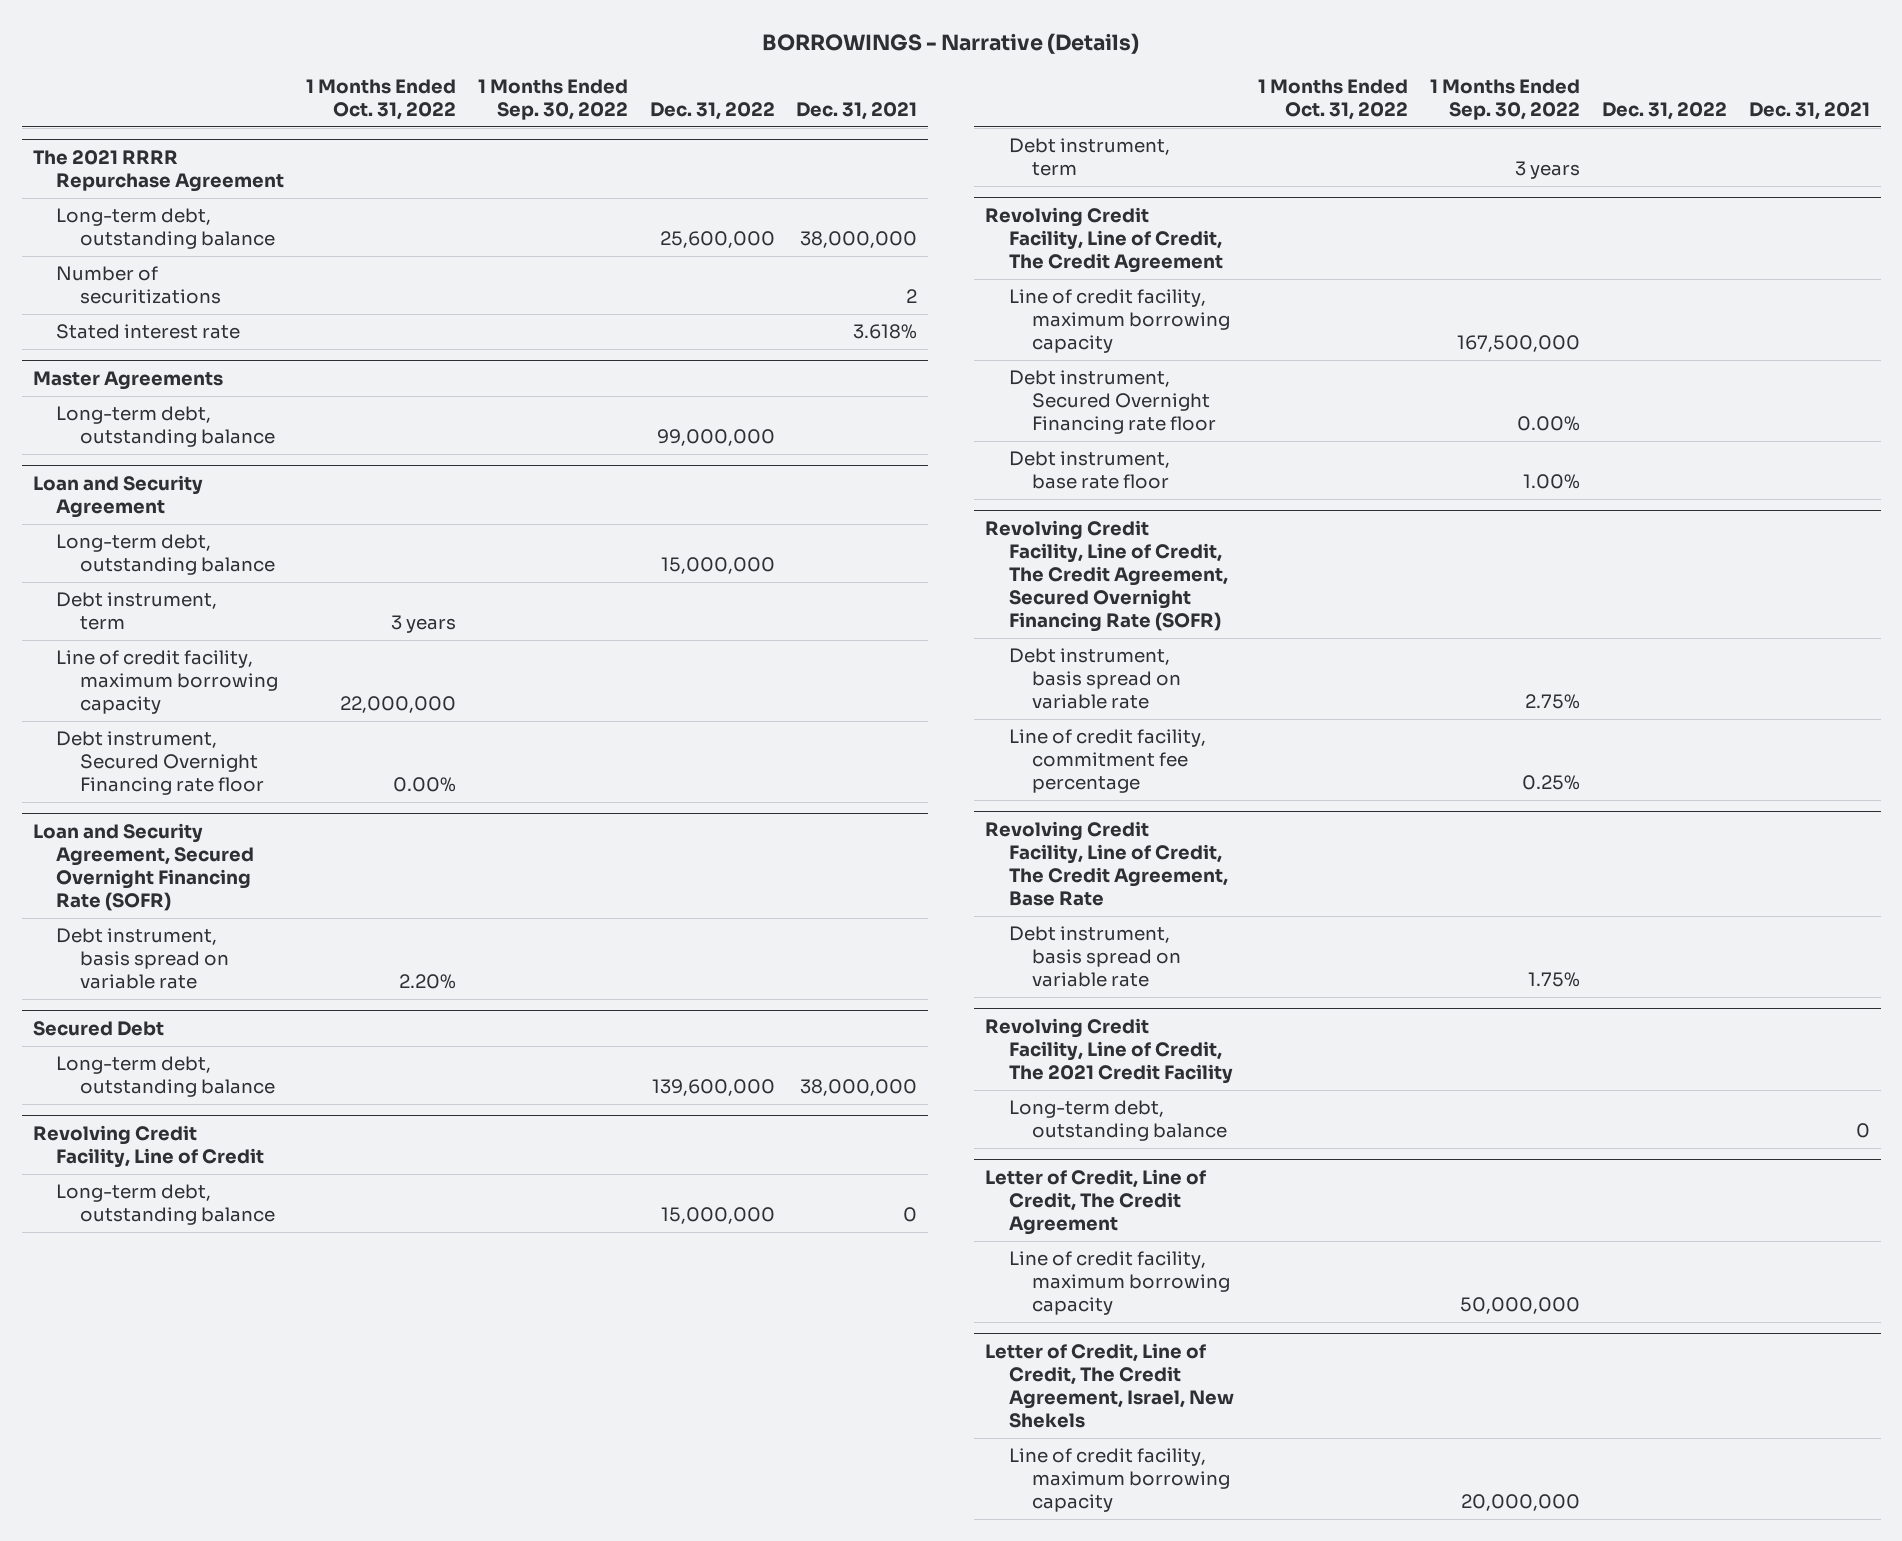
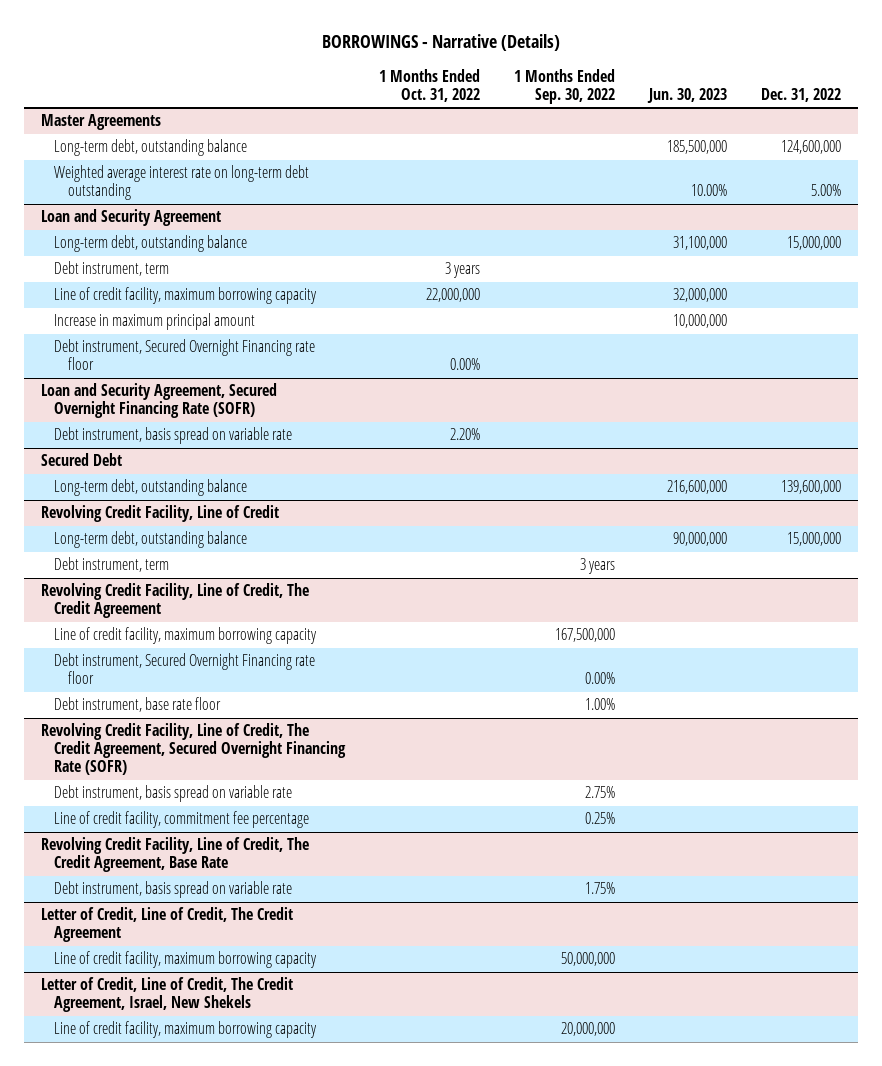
[796,101,918,120] Dec. 31, 2021 -> none
none -> [647,88,728,104] Jun. 30, 2023
[32,149,285,192] The 2021 RRRR Repurchase Agreement -> none
[56,208,275,250] Long-term debt, outstanding balance -> none
[56,266,221,305] Number of securitizations -> none
[56,324,241,340] Stated interest rate -> none
[656,429,775,447] 99,000,000 -> [781,140,842,155] 124,600,000
none -> [54,165,310,201] Weighted average interest rate on long-term debt outstanding
none -> [54,313,256,331] Increase in maximum principal amount
[985,1017,1233,1084] Revolving Credit Facility, Line of Credit, The 2021 Credit Facility -> none
[1008,1100,1228,1142] Long-term debt, outstanding balance -> none

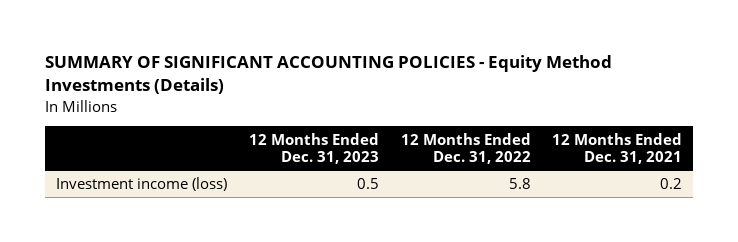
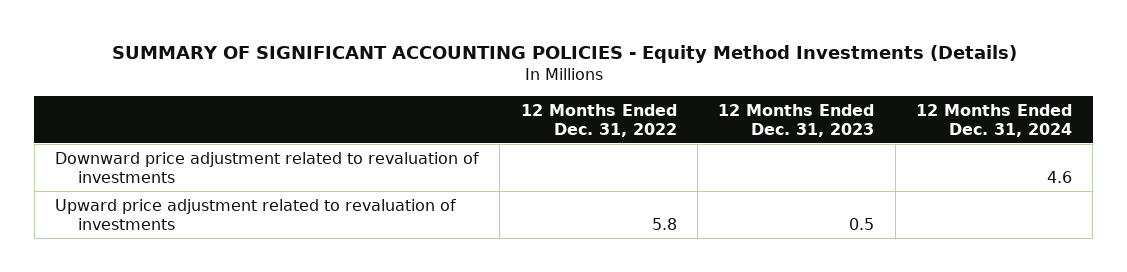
[552,132,683,165] 12 Months Ended Dec. 31, 2021 -> none
none -> [915,103,1072,137] 12 Months Ended Dec. 31, 2024
none -> [55,151,480,183] Downward price adjustment related to revaluation of investments
[55,177,227,192] Investment income (loss) -> [55,198,457,230] Upward price adjustment related to revaluation of investments

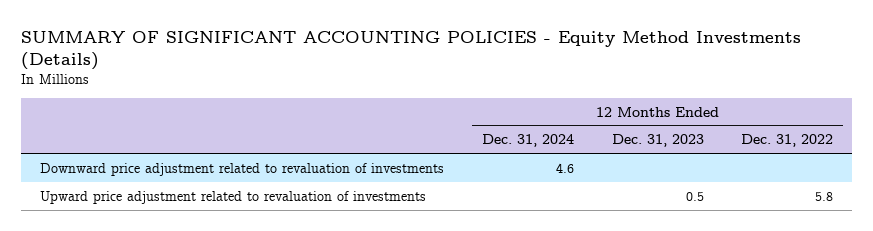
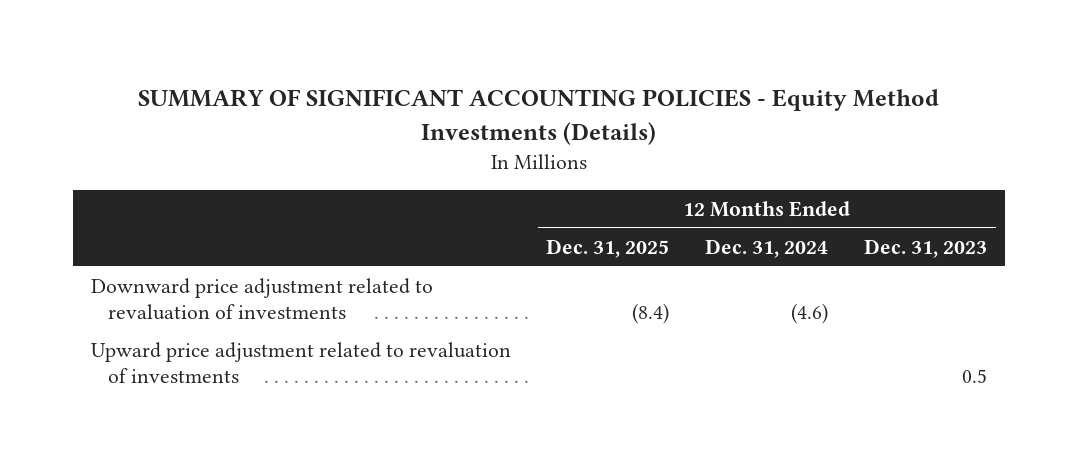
[741,134,834,148] Dec. 31, 2022 -> none
none -> [546,238,670,258] Dec. 31, 2025
[555,162,574,173] 4.6 -> [791,303,829,325] (4.6)

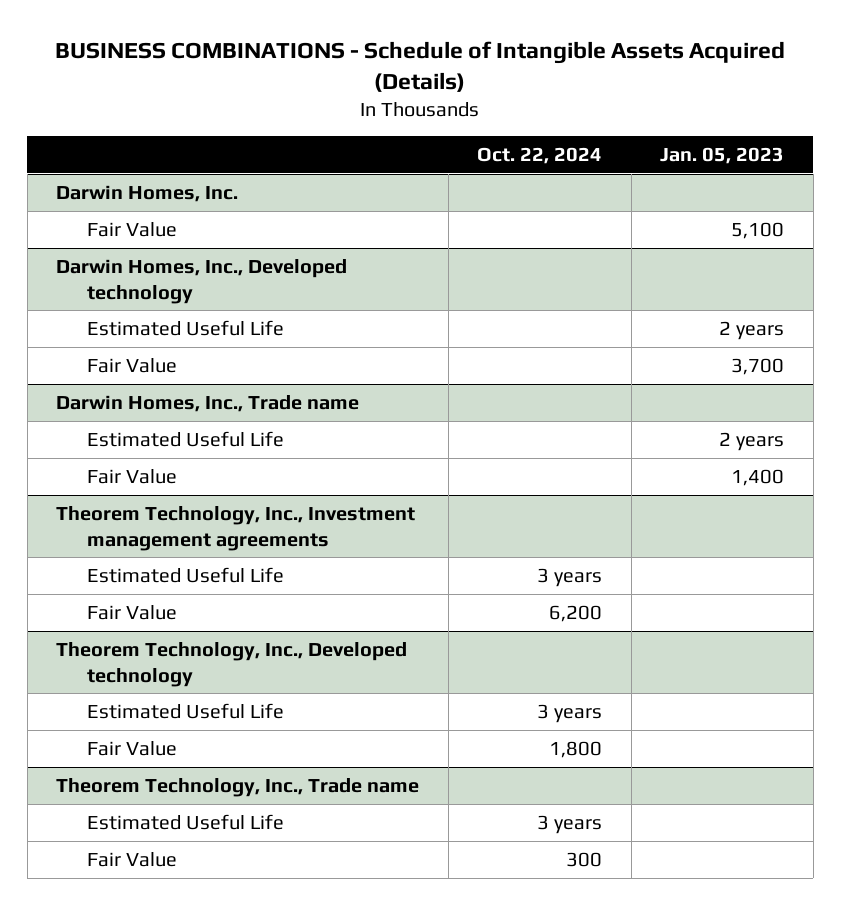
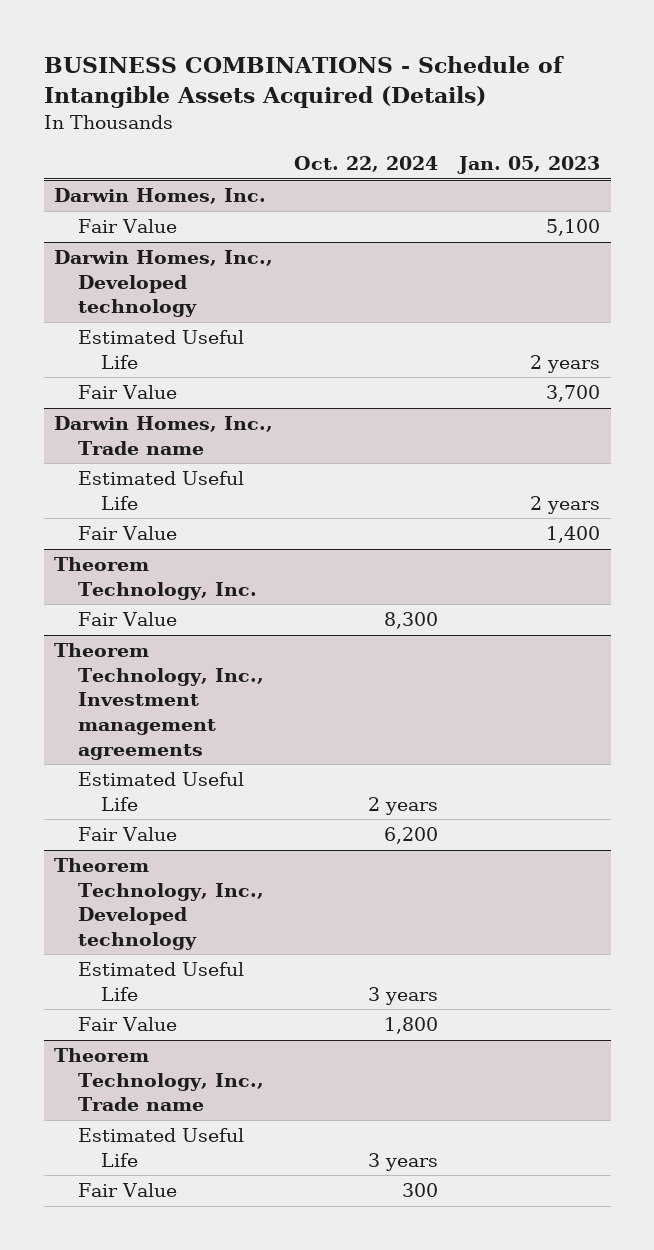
none -> [54,557,257,600] Theorem Technology, Inc.
none -> [77,612,177,627] Fair Value
[537,567,603,587] 3 years -> [368,796,439,815] 2 years

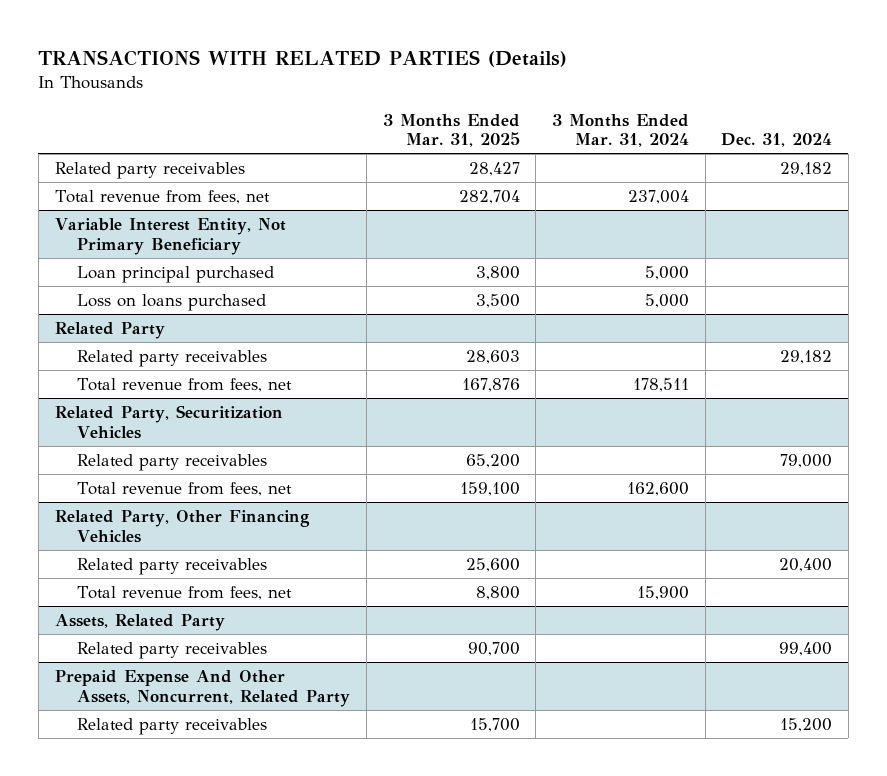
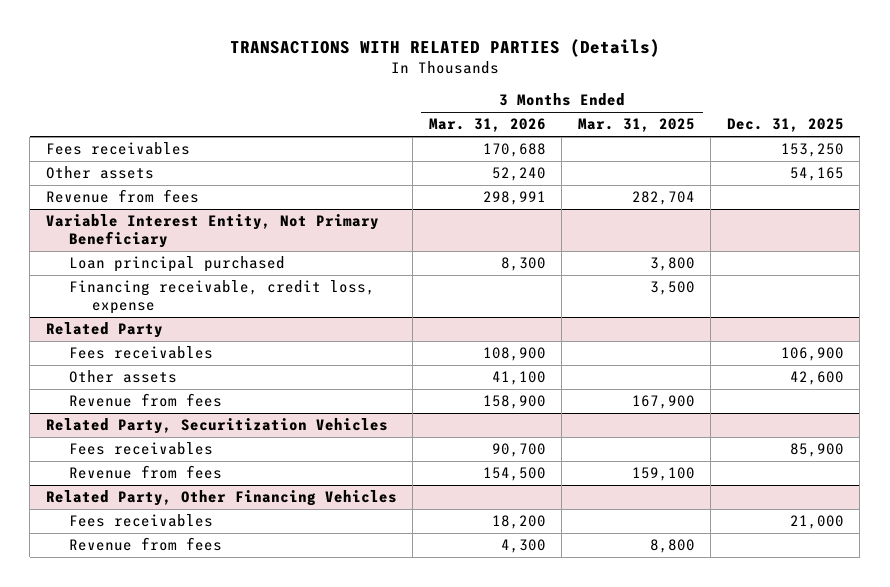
[551,113,689,148] 3 Months Ended Mar. 31, 2024 -> none
[721,133,833,148] Dec. 31, 2024 -> none
none -> [428,118,546,133] Mar. 31, 2026
none -> [726,118,844,133] Dec. 31, 2025
[54,161,245,179] Related party receivables -> none
none -> [45,142,190,156] Fees receivables
none -> [45,166,154,180] Other assets
[54,189,270,204] Total revenue from fees, net -> [45,189,199,204] Revenue from fees
[77,293,267,311] Loss on loans purchased -> [69,280,376,315] Financing receivable, credit loss, expense
[77,349,268,367] Related party receivables -> none
none -> [69,346,214,360] Fees receivables
none -> [69,370,178,384] Other assets
[77,377,293,392] Total revenue from fees, net -> [69,393,223,408] Revenue from fees
[461,377,520,392] 167,876 -> [631,395,695,410] 167,900
[77,453,268,471] Related party receivables -> none
none -> [69,442,214,456] Fees receivables
[77,481,293,496] Total revenue from fees, net -> [69,465,223,480] Revenue from fees
[77,557,268,575] Related party receivables -> none
[54,613,225,631] Assets, Related Party -> none
[77,641,268,659] Related party receivables -> none
[54,669,351,707] Prepaid Expense And Other Assets, Noncurrent, Related Party -> none
[77,717,268,735] Related party receivables -> none
none -> [69,514,214,528] Fees receivables
[77,585,293,600] Total revenue from fees, net -> [69,537,223,552] Revenue from fees

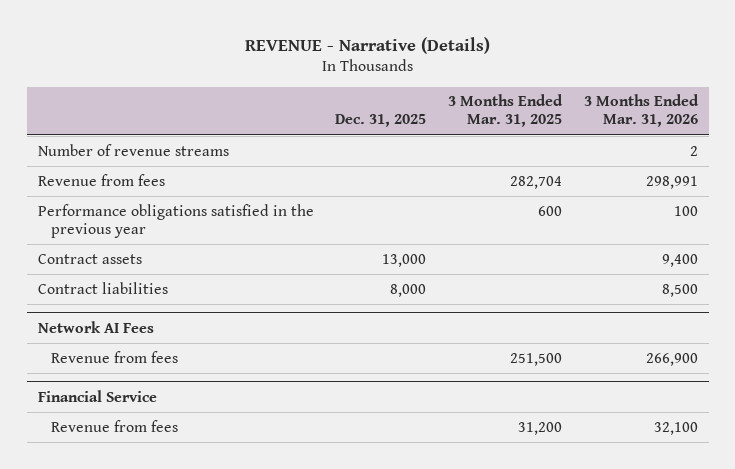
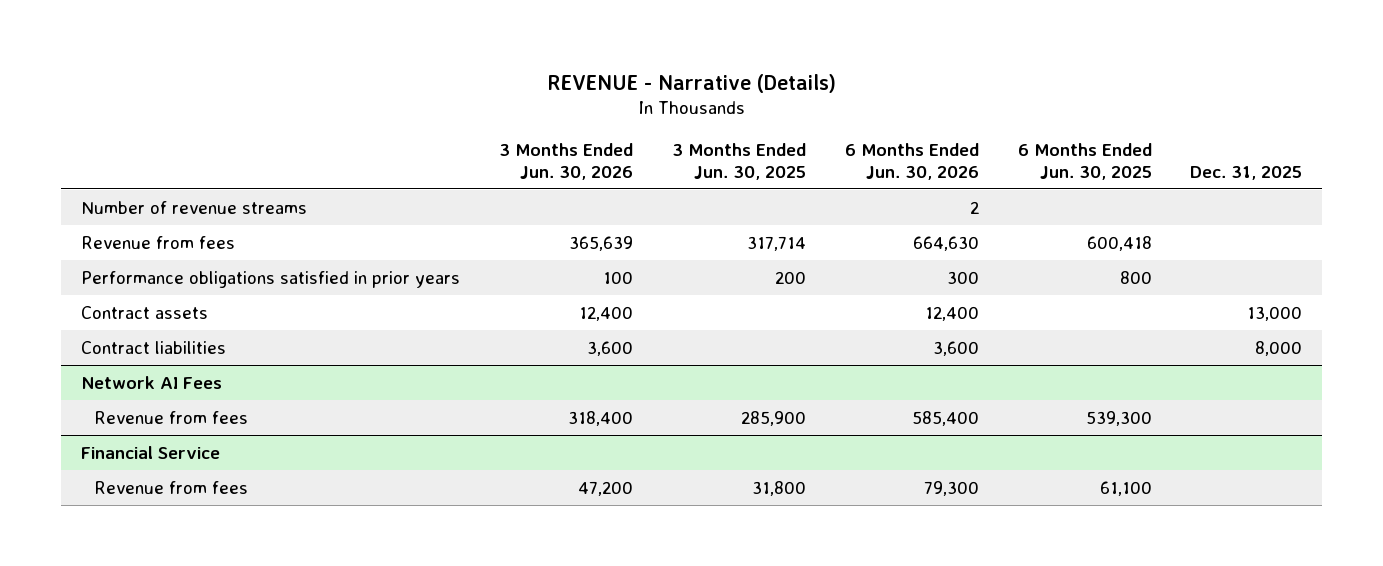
[448,94,564,128] 3 Months Ended Mar. 31, 2025 -> none
[583,94,699,128] 3 Months Ended Mar. 31, 2026 -> none
none -> [498,143,633,180] 3 Months Ended Jun. 30, 2026
none -> [671,143,806,180] 3 Months Ended Jun. 30, 2025
none -> [844,143,979,180] 6 Months Ended Jun. 30, 2026
none -> [1017,143,1152,180] 6 Months Ended Jun. 30, 2025
[37,203,314,238] Performance obligations satisfied in the previous year -> [80,270,460,288] Performance obligations satisfied in prior years

